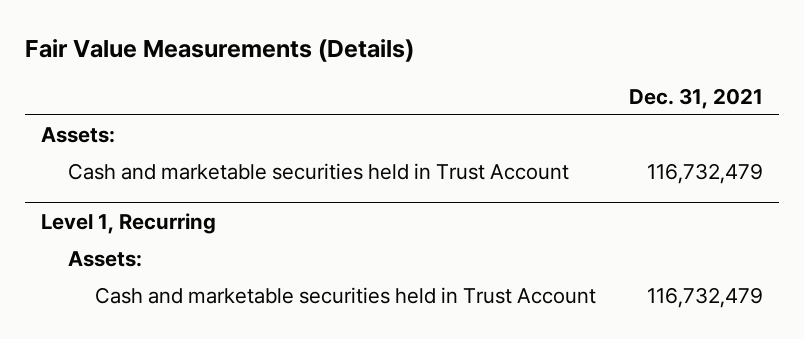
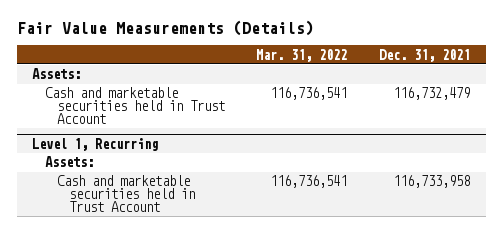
none -> [256,48,348,62] Mar. 31, 2022
[646,286,763,308] 116,732,479 -> [392,175,470,189] 116,733,958

